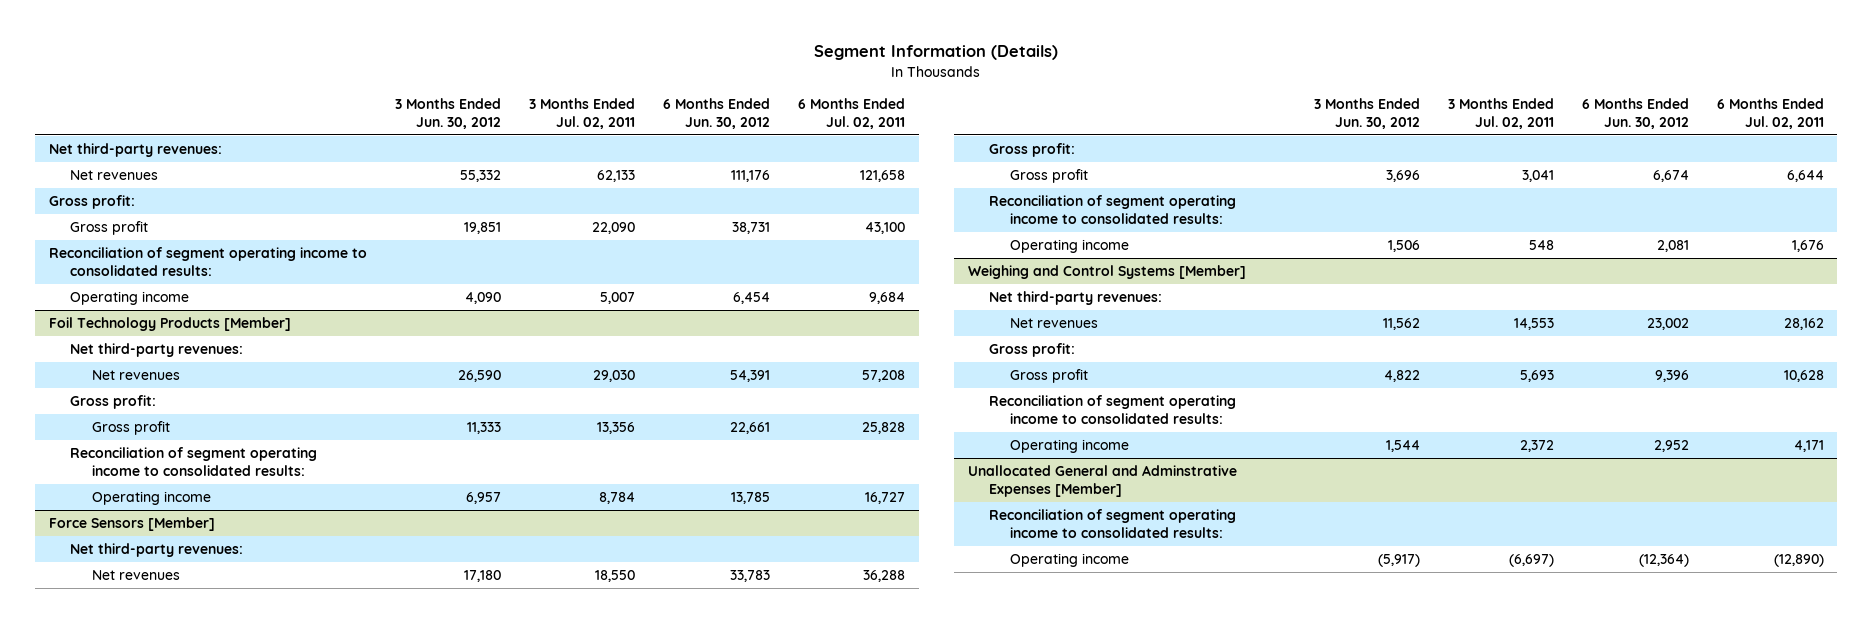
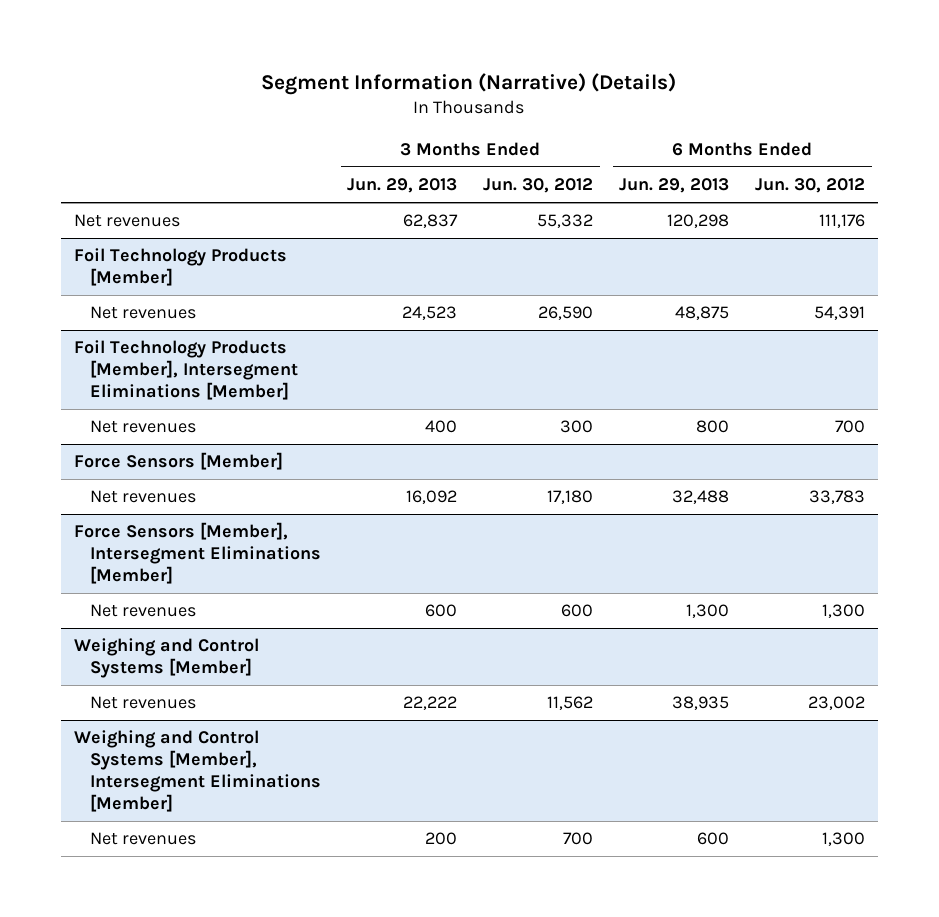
[814,45,1059,61] Segment Information (Details) -> [261,73,677,96] Segment Information (Narrative) (Details)
[528,97,635,130] 3 Months Ended Jul. 02, 2011 -> none
[797,97,905,130] 6 Months Ended Jul. 02, 2011 -> none
none -> [347,178,458,194] Jun. 29, 2013
none -> [619,178,730,194] Jun. 29, 2013
[49,142,223,157] Net third-party revenues: -> none
[49,194,136,209] Gross profit: -> none
[70,220,149,235] Gross profit -> none
[49,246,368,277] Reconciliation of segment operating income to consolidated results: -> none
[70,290,190,305] Operating income -> none
[70,342,244,357] Net third-party revenues: -> none
[70,394,157,409] Gross profit: -> none
[91,420,170,435] Gross profit -> none
[70,446,318,477] Reconciliation of segment operating income to consolidated results: -> none
[91,490,211,505] Operating income -> none
none -> [73,340,299,401] Foil Technology Products [Member], Intersegment Eliminations [Member]
none -> [90,420,197,434] Net revenues
[70,542,244,557] Net third-party revenues: -> none
[989,142,1076,157] Gross profit: -> none
[1010,168,1089,183] Gross profit -> none
[989,194,1237,225] Reconciliation of segment operating income to consolidated results: -> none
[1010,238,1130,253] Operating income -> none
none -> [73,522,322,585] Force Sensors [Member], Intersegment Eliminations [Member]
none -> [90,604,197,618] Net revenues
[989,290,1163,305] Net third-party revenues: -> none
[989,342,1076,357] Gross profit: -> none
[1010,368,1089,383] Gross profit -> none
[989,394,1237,425] Reconciliation of segment operating income to consolidated results: -> none
[1010,438,1130,453] Operating income -> none
[968,464,1238,498] Unallocated General and Adminstrative Expenses [Member] -> none
[989,508,1237,539] Reconciliation of segment operating income to consolidated results: -> none
[1010,552,1130,567] Operating income -> none
none -> [73,730,322,813] Weighing and Control Systems [Member], Intersegment Eliminations [Member]
none -> [90,832,197,846] Net revenues

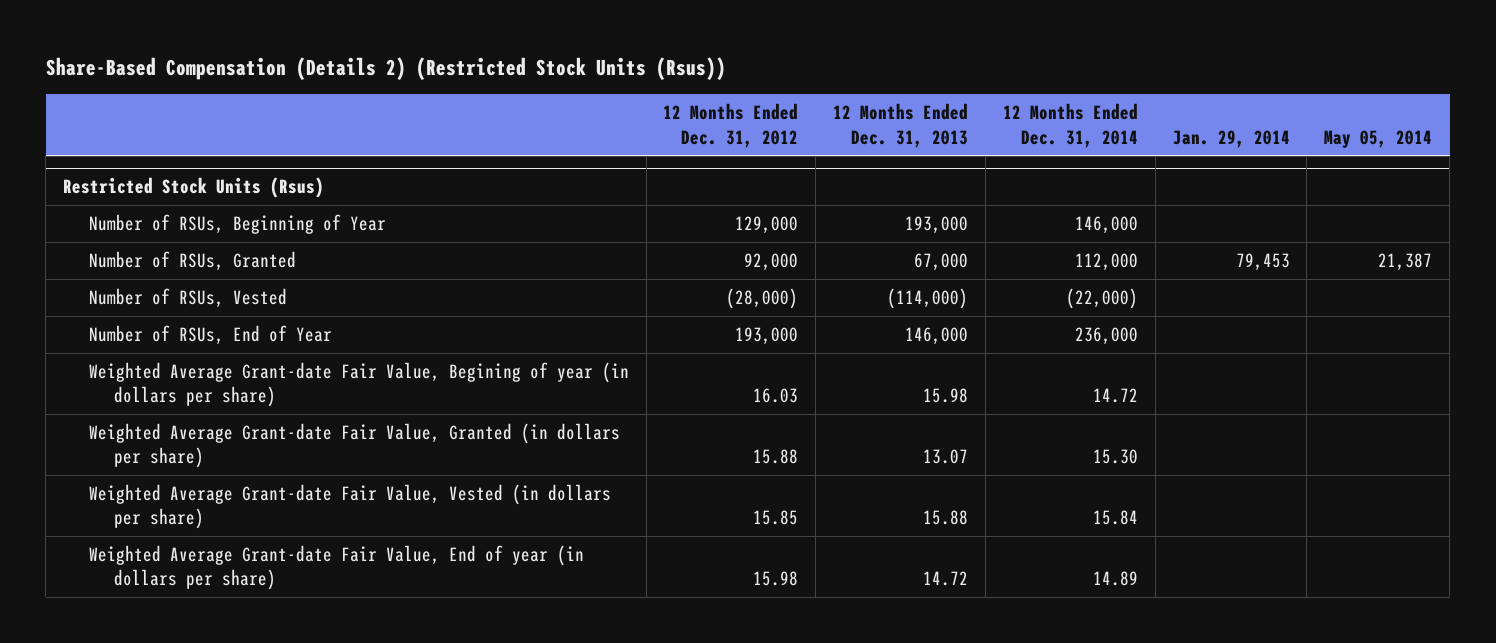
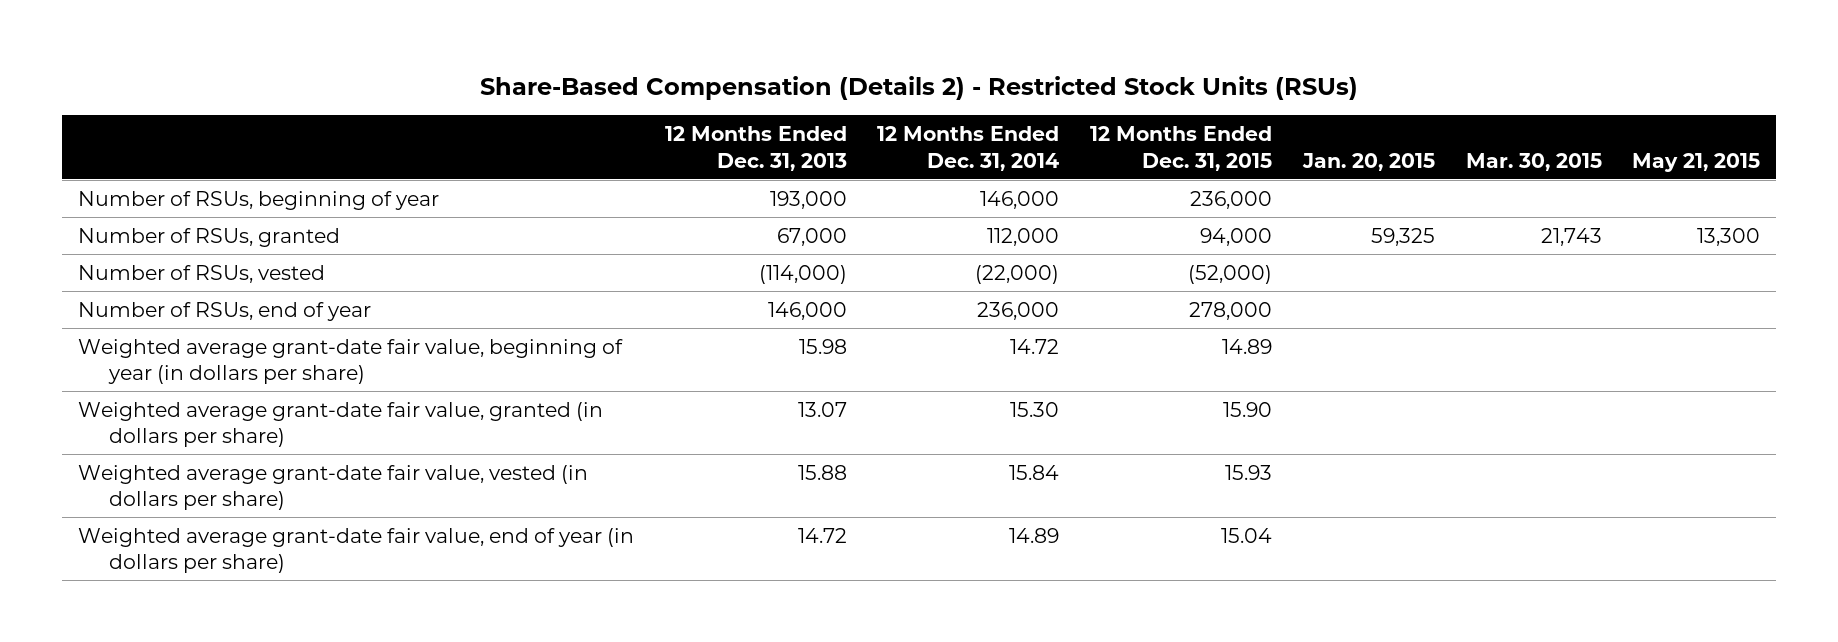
[45,57,726,81] Share-Based Compensation (Details 2) (Restricted Stock Units (Rsus)) -> [480,75,1359,100] Share-Based Compensation (Details 2) - Restricted Stock Units (RSUs)
[663,103,799,148] 12 Months Ended Dec. 31, 2012 -> none
[1172,129,1290,148] Jan. 29, 2014 -> none
[1324,129,1433,148] May 05, 2014 -> none
none -> [1090,125,1273,171] 12 Months Ended Dec. 31, 2015
none -> [1301,152,1435,171] Jan. 20, 2015
none -> [1465,152,1602,171] Mar. 30, 2015
none -> [1632,152,1761,172] May 21, 2015
[63,177,325,199] Restricted Stock Units (Rsus) -> none
[88,214,386,235] Number of RSUs, Beginning of Year -> [77,190,439,210] Number of RSUs, beginning of year
[88,251,296,272] Number of RSUs, Granted -> [77,227,340,247] Number of RSUs, granted
[88,288,287,309] Number of RSUs, Vested -> [77,264,325,283] Number of RSUs, vested
[88,325,332,346] Number of RSUs, End of Year -> [77,301,371,321] Number of RSUs, end of year
[88,362,629,408] Weighted Average Grant-date Fair Value, Begining of year (in dollars per share) -> [77,338,623,385] Weighted average grant-date fair value, beginning of year (in dollars per share)
[88,423,620,469] Weighted Average Grant-date Fair Value, Granted (in dollars per share) -> [77,401,603,448] Weighted average grant-date fair value, granted (in dollars per share)
[88,484,611,530] Weighted Average Grant-date Fair Value, Vested (in dollars per share) -> [77,464,588,511] Weighted average grant-date fair value, vested (in dollars per share)
[88,545,584,591] Weighted Average Grant-date Fair Value, End of year (in dollars per share) -> [77,527,634,574] Weighted average grant-date fair value, end of year (in dollars per share)

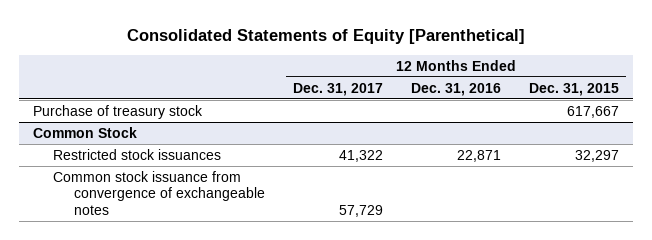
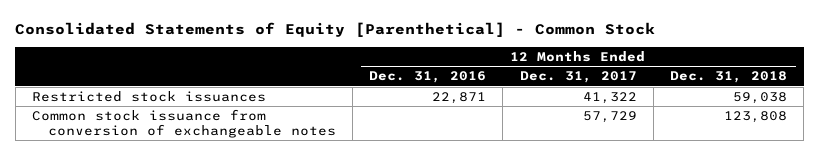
[126,28,525,44] Consolidated Statements of Equity [Parenthetical] -> [15,22,656,38] Consolidated Statements of Equity [Parenthetical] - Common Stock
[529,82,620,96] Dec. 31, 2015 -> none
none -> [670,71,788,84] Dec. 31, 2018
[32,104,203,119] Purchase of treasury stock -> none
[32,126,137,138] Common Stock -> none
[53,170,266,215] Common stock issuance from convergence of exchangeable notes -> [31,109,336,138] Common stock issuance from conversion of exchangeable notes

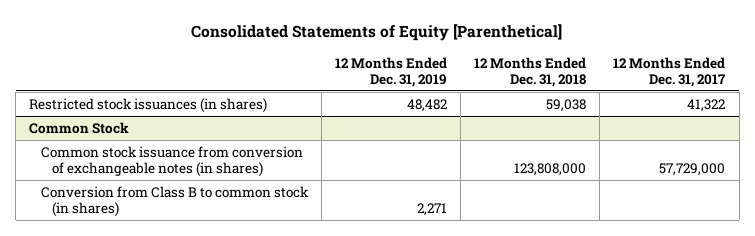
[15,22,656,38] Consolidated Statements of Equity [Parenthetical] - Common Stock -> [191,23,563,41] Consolidated Statements of Equity [Parenthetical]
[369,71,487,84] Dec. 31, 2016 -> none
none -> [334,56,447,87] 12 Months Ended Dec. 31, 2019
[31,91,266,103] Restricted stock issuances -> [29,98,268,114] Restricted stock issuances (in shares)
none -> [29,122,130,135] Common Stock
[31,109,336,138] Common stock issuance from conversion of exchangeable notes -> [40,146,303,178] Common stock issuance from conversion of exchangeable notes (in shares)
[582,111,637,124] 57,729 -> [659,163,726,177] 57,729,000
[724,111,788,124] 123,808 -> [514,163,587,177] 123,808,000
none -> [40,186,309,218] Conversion from Class B to common stock (in shares)

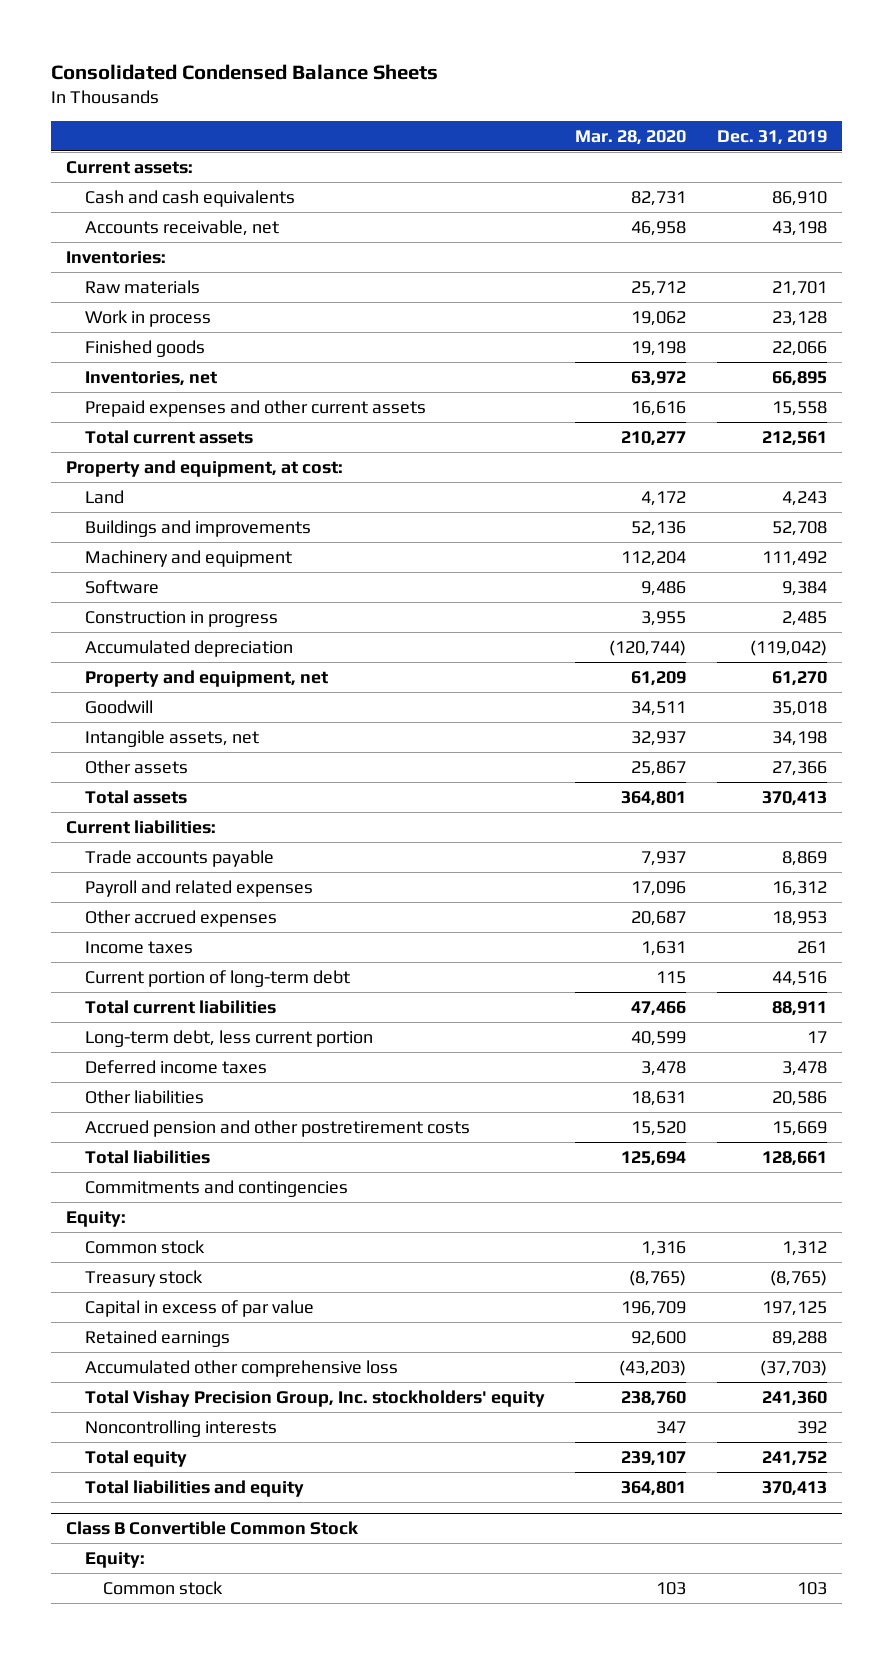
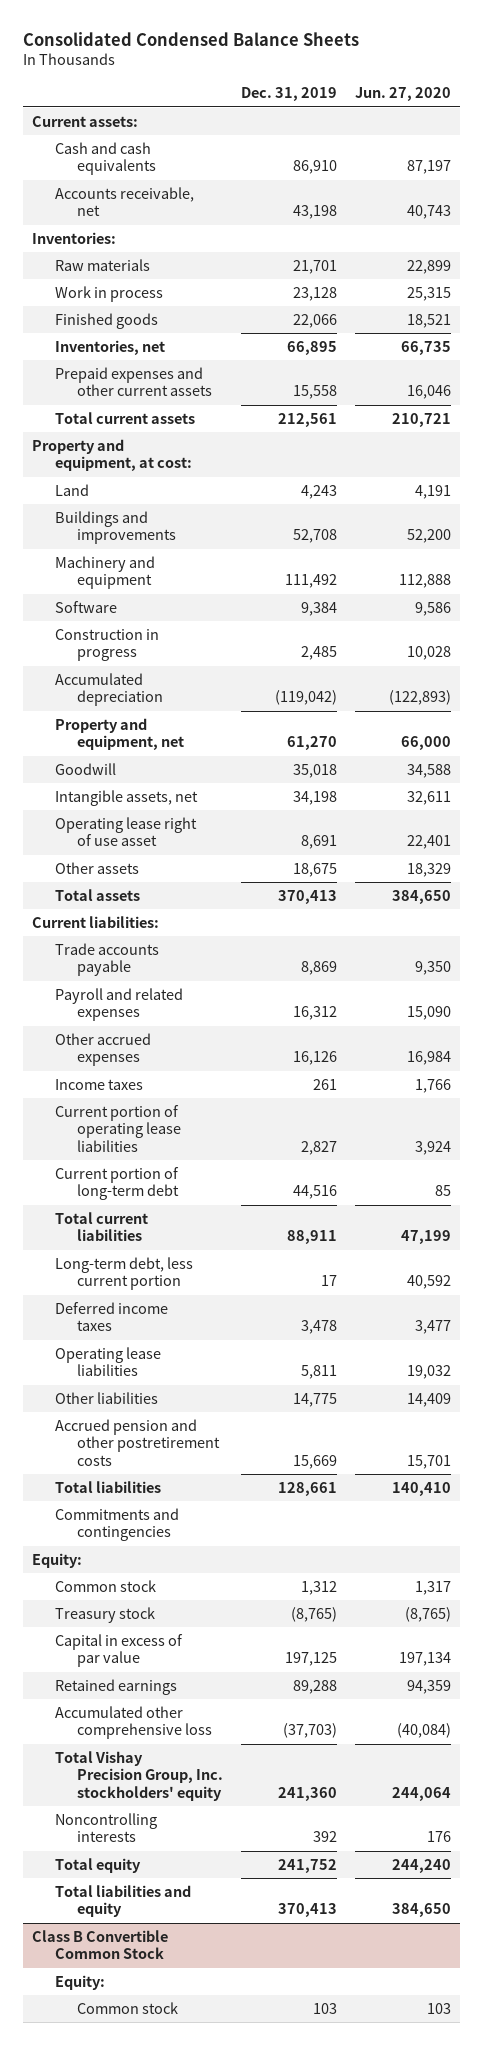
[575,129,687,145] Mar. 28, 2020 -> none
none -> [354,87,451,102] Jun. 27, 2020
none -> [54,816,197,847] Operating lease right of use asset
[771,760,827,776] 27,366 -> [293,862,338,877] 18,675
[771,910,827,926] 18,953 -> [293,1051,338,1066] 16,126
none -> [54,1104,182,1153] Current portion of operating lease liabilities
none -> [54,1346,161,1377] Operating lease liabilities
[771,1090,827,1106] 20,586 -> [293,1392,338,1407] 14,775

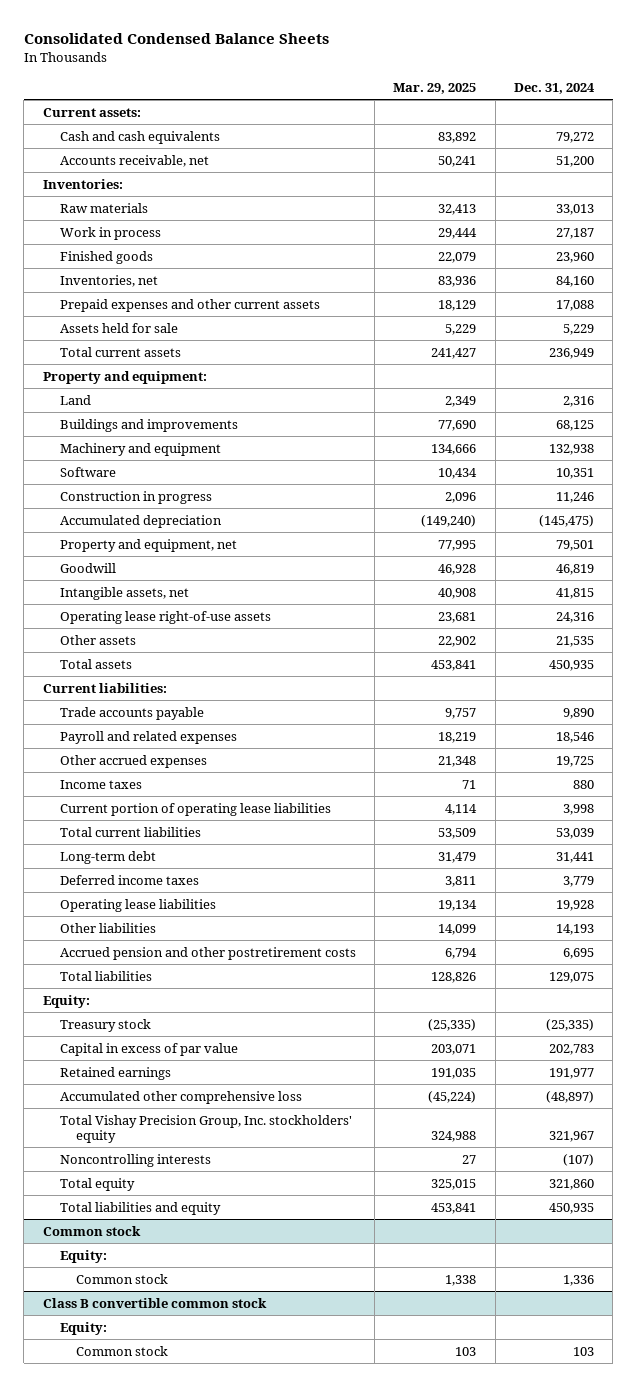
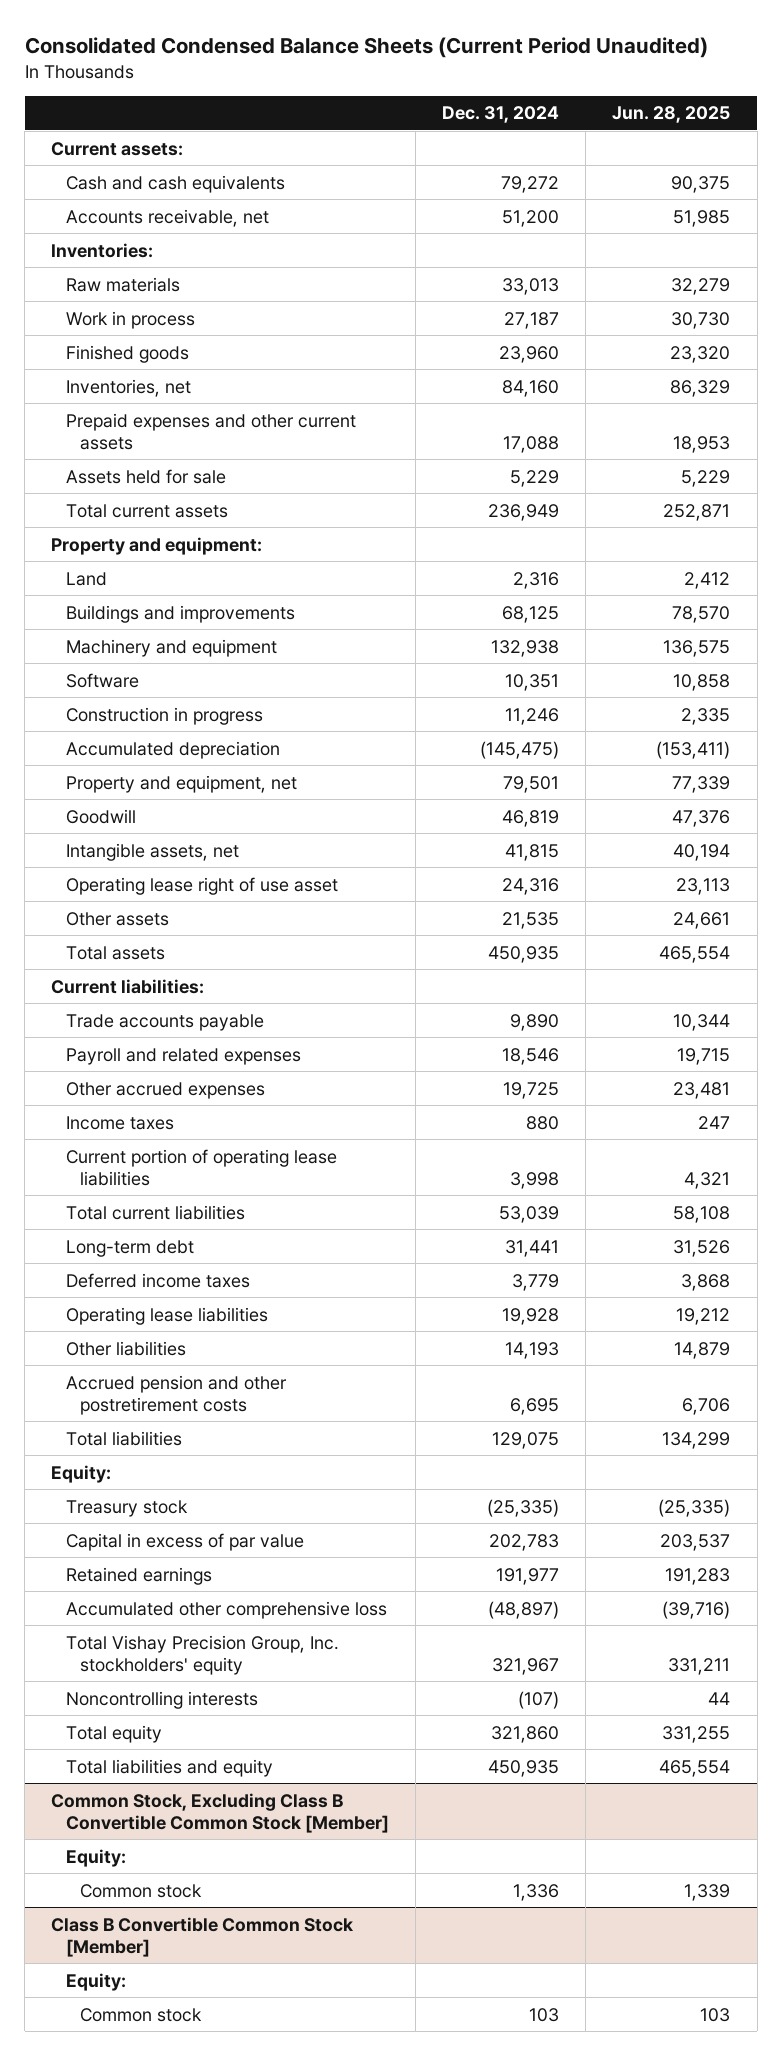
[23,33,329,45] Consolidated Condensed Balance Sheets -> [24,36,708,58] Consolidated Condensed Balance Sheets (Current Period Unaudited)
[393,82,477,94] Mar. 29, 2025 -> none
none -> [612,106,731,124] Jun. 28, 2025
[59,610,271,624] Operating lease right-of-use assets -> [65,876,338,895] Operating lease right of use asset
[42,1225,141,1236] Common stock -> none
none -> [51,1792,389,1833] Common Stock, Excluding Class B Convertible Common Stock [Member]
[42,1297,267,1308] Class B convertible common stock -> [51,1916,355,1957] Class B Convertible Common Stock [Member]

